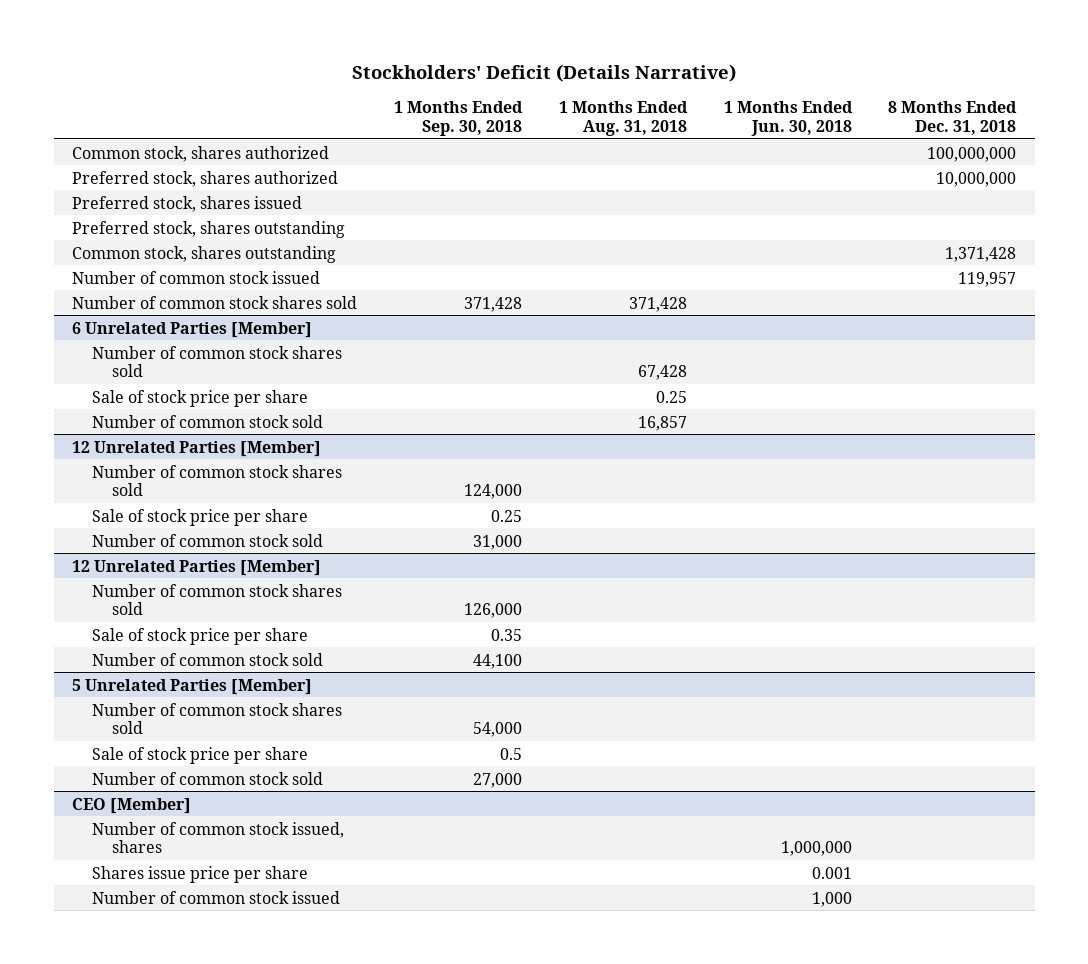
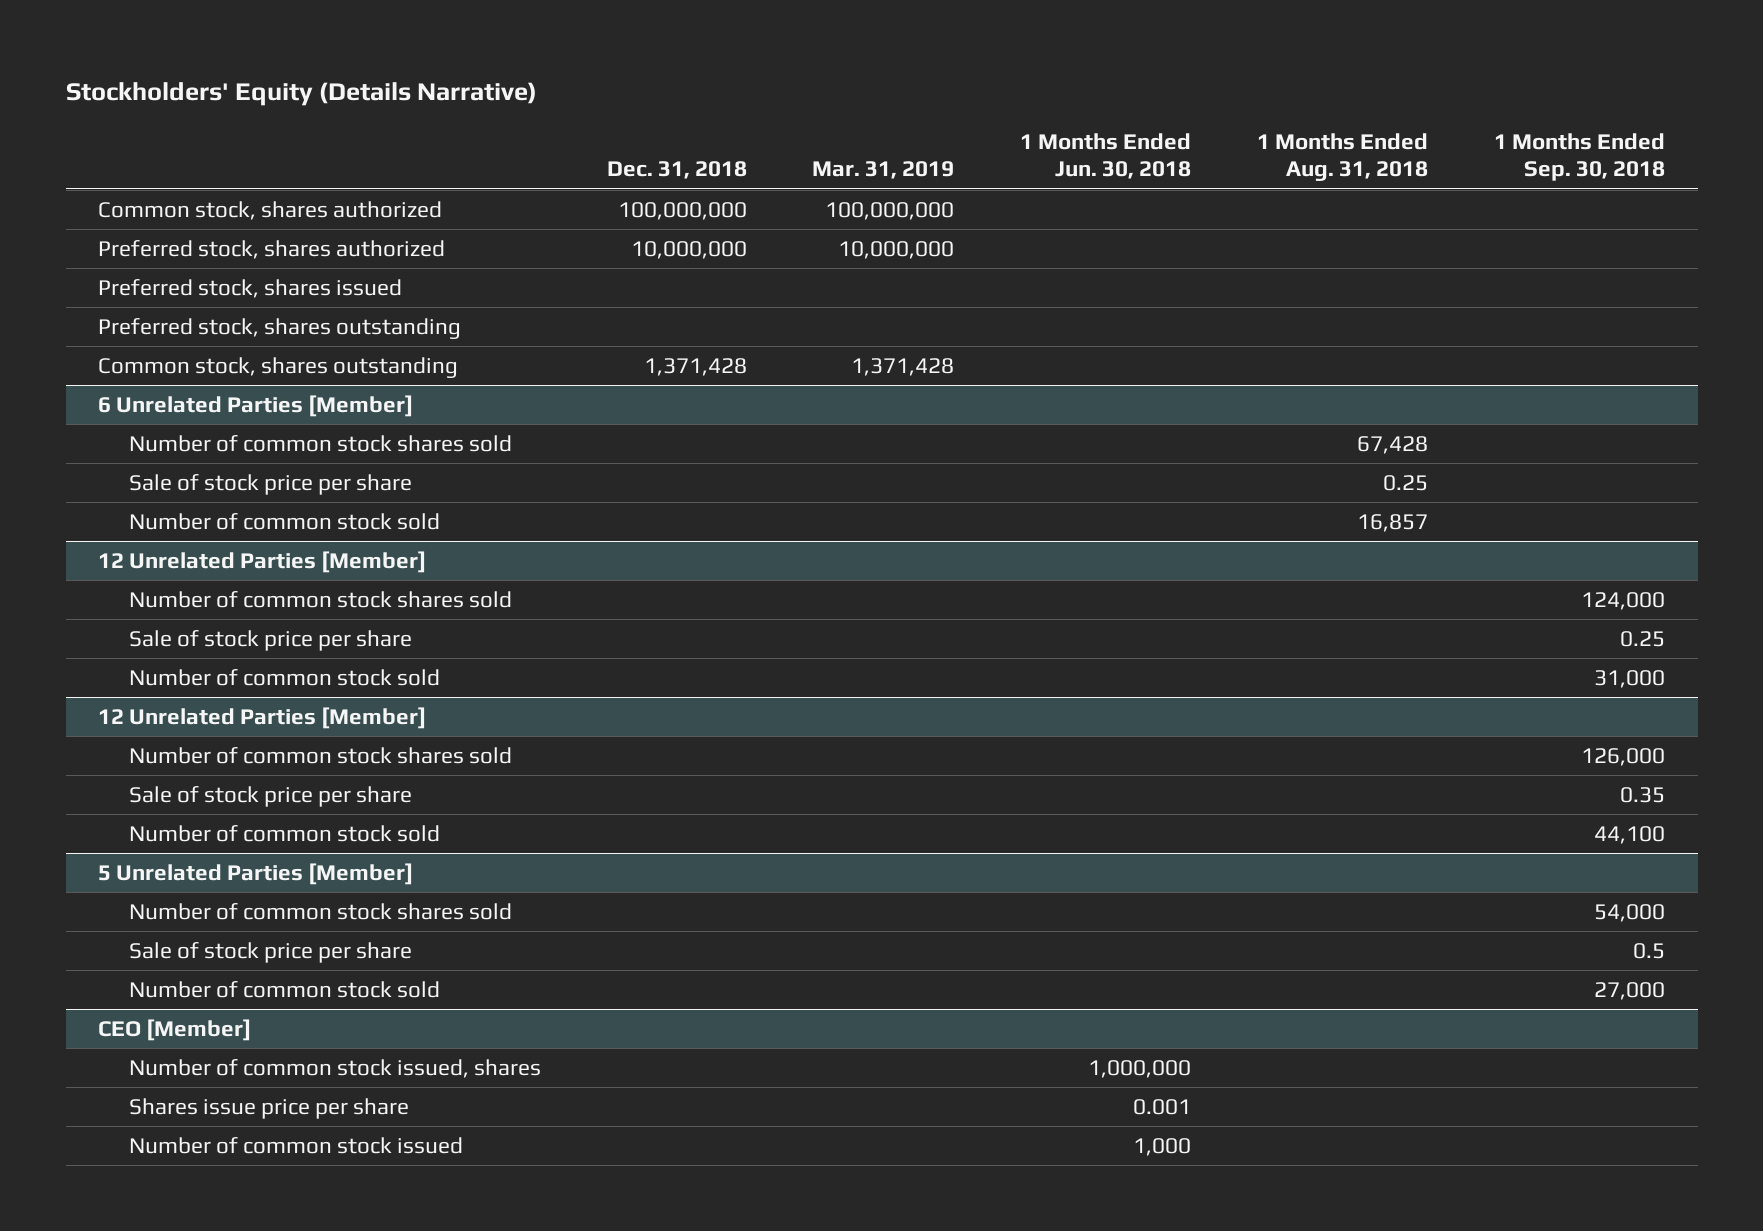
[352,63,737,82] Stockholders' Deficit (Details Narrative) -> [65,82,537,107] Stockholders' Equity (Details Narrative)
[888,101,1018,135] 8 Months Ended Dec. 31, 2018 -> none
none -> [606,161,747,180] Dec. 31, 2018
none -> [812,161,955,180] Mar. 31, 2019
[72,270,321,284] Number of common stock issued -> none
[72,295,358,309] Number of common stock shares sold -> none

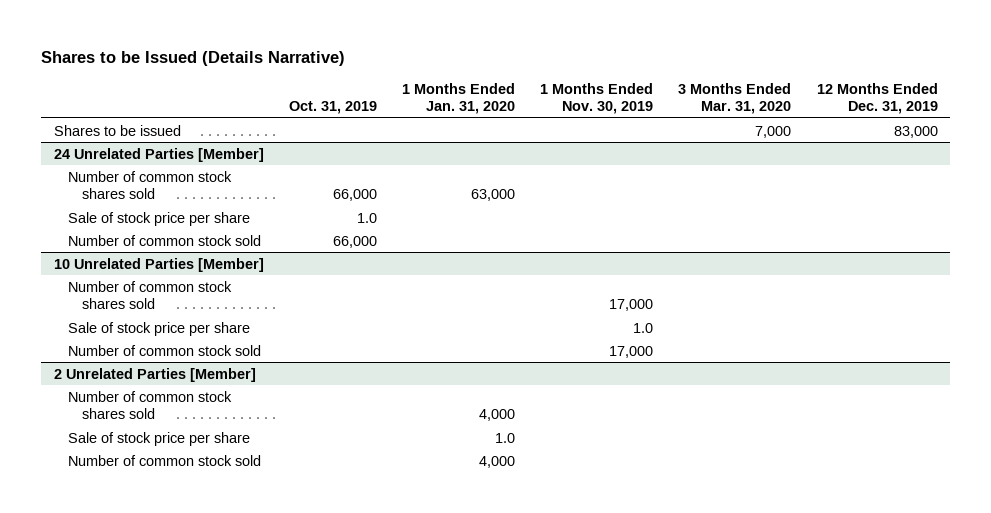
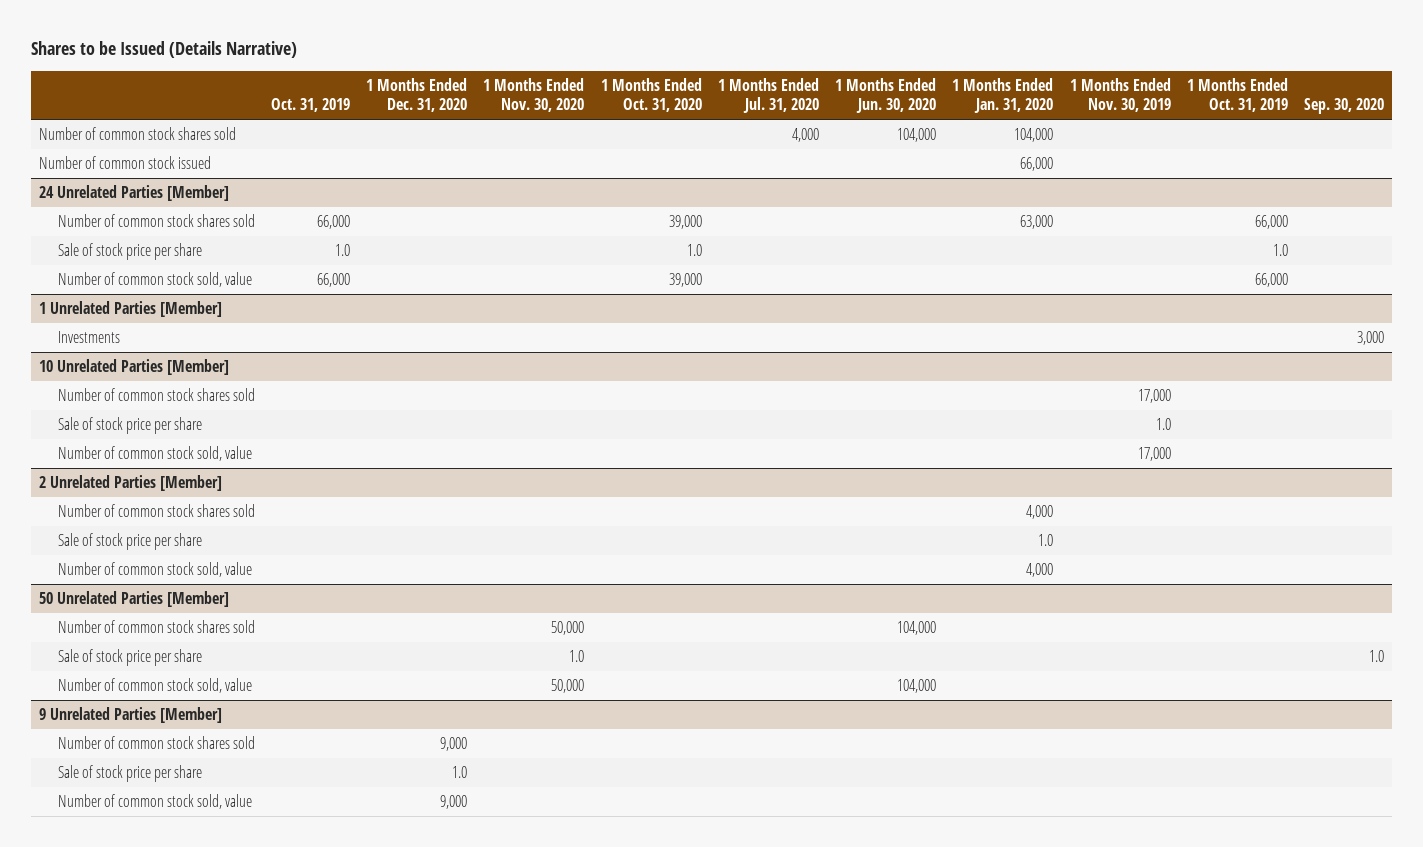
[678,82,792,115] 3 Months Ended Mar. 31, 2020 -> none
[816,82,938,115] 12 Months Ended Dec. 31, 2019 -> none
none -> [366,78,468,113] 1 Months Ended Dec. 31, 2020
none -> [483,78,585,113] 1 Months Ended Nov. 30, 2020
none -> [600,78,702,113] 1 Months Ended Oct. 31, 2020
none -> [717,78,819,114] 1 Months Ended Jul. 31, 2020
none -> [835,78,937,114] 1 Months Ended Jun. 30, 2020
none -> [1186,78,1288,113] 1 Months Ended Oct. 31, 2019
none -> [1304,98,1385,115] Sep. 30, 2020
[53,124,181,136] Shares to be issued -> none
none -> [38,127,236,141] Number of common stock shares sold
none -> [38,156,211,170] Number of common stock issued
[67,234,261,246] Number of common stock sold -> [57,272,252,288] Number of common stock sold, value
none -> [38,301,222,318] 1 Unrelated Parties [Member]
none -> [57,331,120,344] Investments
[67,344,261,356] Number of common stock sold -> [57,446,252,462] Number of common stock sold, value
[67,454,261,466] Number of common stock sold -> [57,562,252,578] Number of common stock sold, value
none -> [38,591,229,608] 50 Unrelated Parties [Member]
none -> [57,620,255,634] Number of common stock shares sold
none -> [57,649,202,667] Sale of stock price per share
none -> [57,678,252,694] Number of common stock sold, value
none -> [38,707,222,724] 9 Unrelated Parties [Member]
none -> [57,736,255,750] Number of common stock shares sold
none -> [57,765,202,783] Sale of stock price per share
none -> [57,794,252,810] Number of common stock sold, value

